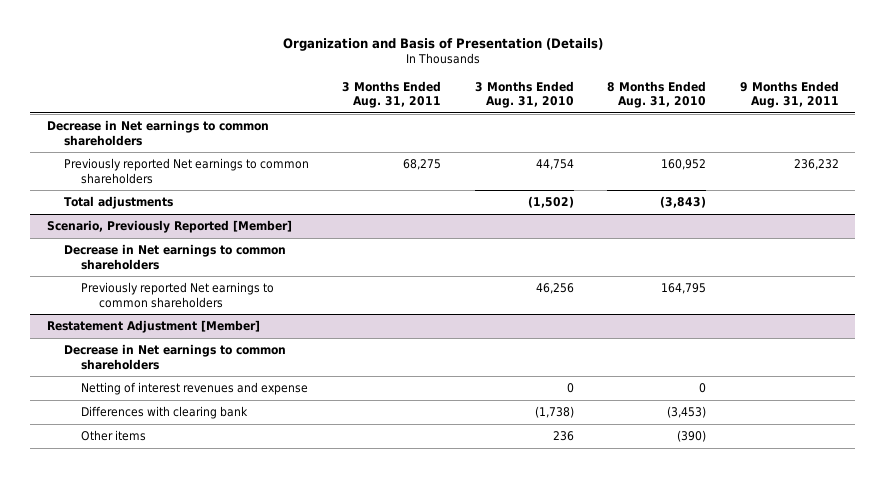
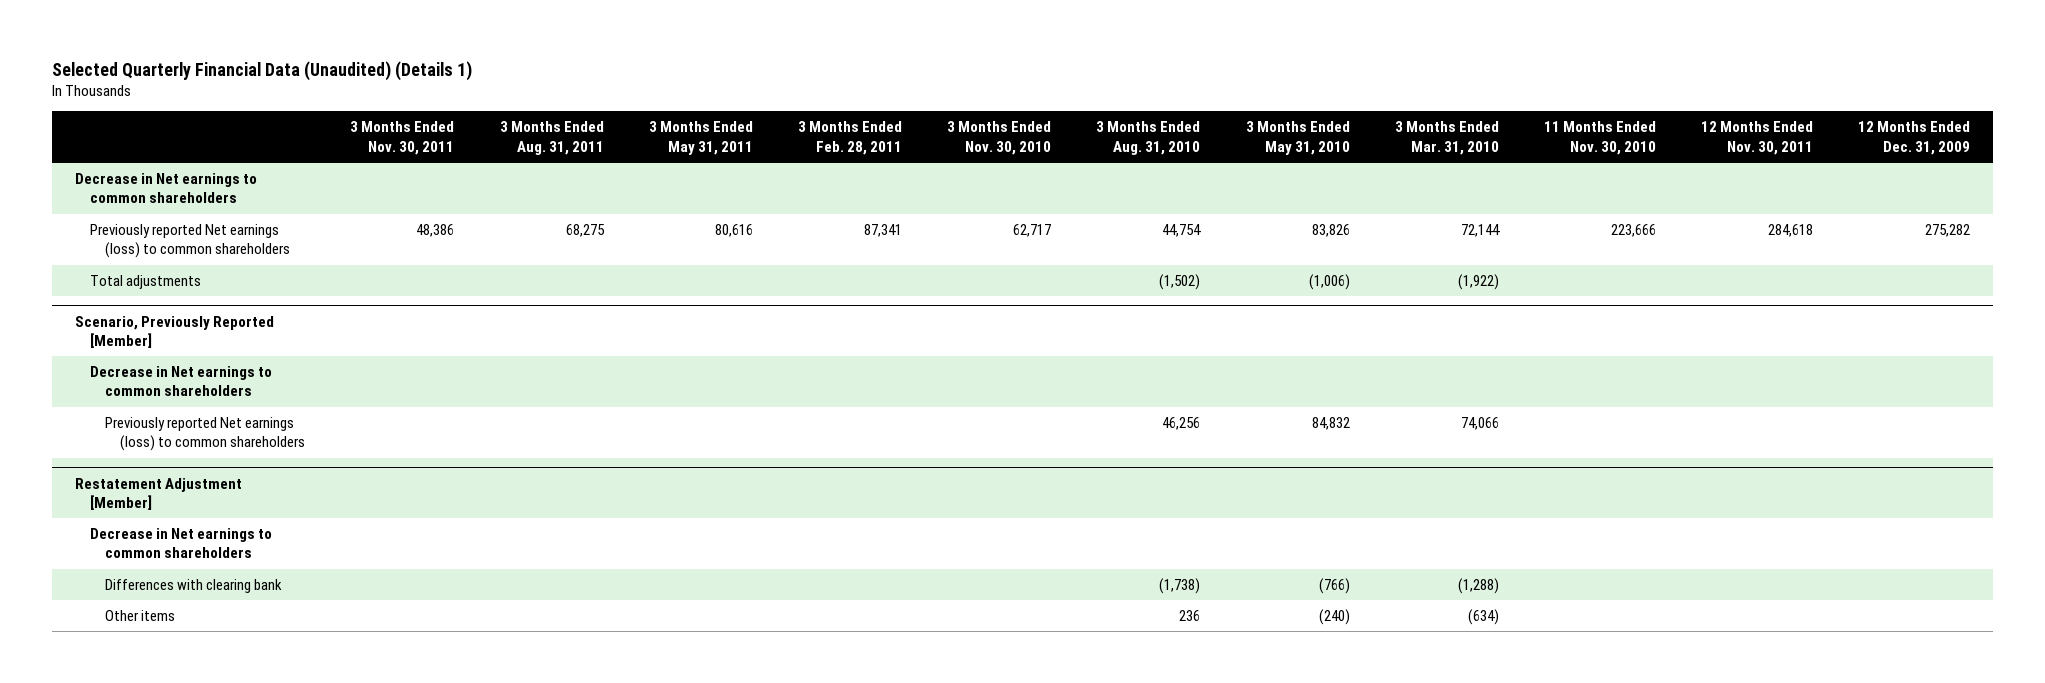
[282,37,603,51] Organization and Basis of Presentation (Details) -> [52,60,473,81] Selected Quarterly Financial Data (Unaudited) (Details 1)
[607,80,707,109] 8 Months Ended Aug. 31, 2010 -> none
[739,80,839,109] 9 Months Ended Aug. 31, 2011 -> none
none -> [350,121,455,155] 3 Months Ended Nov. 30, 2011
none -> [648,121,753,155] 3 Months Ended May 31, 2011
none -> [798,121,903,155] 3 Months Ended Feb. 28, 2011
none -> [947,121,1052,155] 3 Months Ended Nov. 30, 2010
none -> [1245,121,1350,155] 3 Months Ended May 31, 2010
none -> [1394,121,1499,155] 3 Months Ended Mar. 31, 2010
none -> [1544,121,1657,155] 11 Months Ended Nov. 30, 2010
none -> [1701,121,1814,155] 12 Months Ended Nov. 30, 2011
none -> [1858,121,1971,155] 12 Months Ended Dec. 31, 2009
[64,157,310,184] Previously reported Net earnings to common shareholders -> [89,223,291,259] Previously reported Net earnings (loss) to common shareholders
[81,281,275,308] Previously reported Net earnings to common shareholders -> [105,416,306,452] Previously reported Net earnings (loss) to common shareholders
[81,381,309,395] Netting of interest revenues and expense -> none

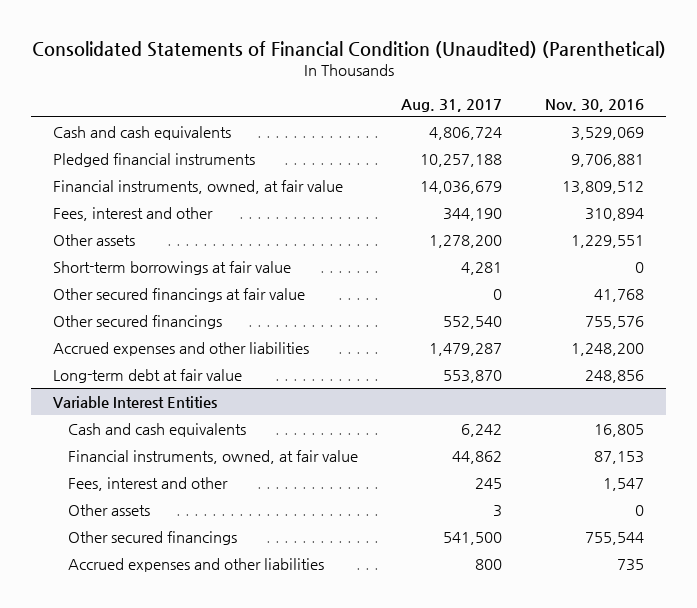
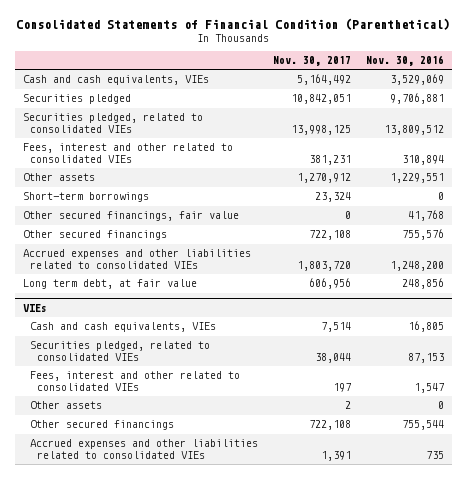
[31,40,666,58] Consolidated Statements of Financial Condition (Unaudited) (Parenthetical) -> [16,18,451,31] Consolidated Statements of Financial Condition (Parenthetical)
[401,98,503,112] Aug. 31, 2017 -> none
none -> [273,56,352,67] Nov. 30, 2017
[52,125,231,140] Cash and cash equivalents -> [22,75,209,86] Cash and cash equivalents, VIEs
[52,152,255,167] Pledged financial instruments -> [22,94,131,105] Securities pledged
[52,179,343,194] Financial instruments, owned, at fair value -> [22,113,203,134] Securities pledged, related to consolidated VIEs
[52,206,213,221] Fees, interest and other -> [22,143,233,164] Fees, interest and other related to consolidated VIEs
[52,260,291,275] Short-term borrowings at fair value -> [22,192,149,203] Short-term borrowings
[52,287,305,302] Other secured financings at fair value -> [22,211,239,222] Other secured financings, fair value
[52,341,309,356] Accrued expenses and other liabilities -> [22,249,251,270] Accrued expenses and other liabilities related to consolidated VIEs
[52,368,242,383] Long-term debt at fair value -> [22,279,197,290] Long term debt, at fair value
[52,395,217,408] Variable Interest Entities -> [22,304,47,313] VIEs
[67,422,246,437] Cash and cash equivalents -> [29,322,216,333] Cash and cash equivalents, VIEs
[67,449,358,464] Financial instruments, owned, at fair value -> [29,341,210,362] Securities pledged, related to consolidated VIEs
[67,476,228,491] Fees, interest and other -> [29,371,240,392] Fees, interest and other related to consolidated VIEs
[67,557,324,572] Accrued expenses and other liabilities -> [29,439,258,460] Accrued expenses and other liabilities related to consolidated VIEs

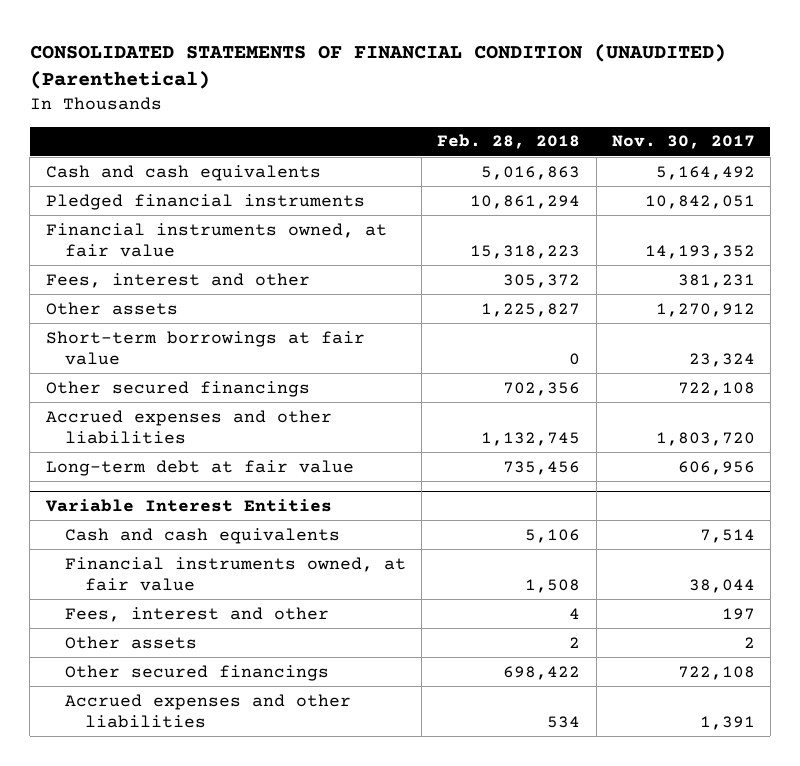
[16,18,451,31] Consolidated Statements of Financial Condition (Parenthetical) -> [29,43,726,90] CONSOLIDATED STATEMENTS OF FINANCIAL CONDITION (UNAUDITED) (Parenthetical)
[366,55,445,67] Nov. 30, 2016 -> none
none -> [437,134,581,150] Feb. 28, 2018
[22,113,203,134] Securities pledged, related to consolidated VIEs -> none
[22,75,209,86] Cash and cash equivalents, VIEs -> [45,164,321,181] Cash and cash equivalents
[22,94,131,105] Securities pledged -> [45,193,365,210] Pledged financial instruments
none -> [45,222,387,257] Financial instruments owned, at fair value
[22,143,233,164] Fees, interest and other related to consolidated VIEs -> [45,272,310,288] Fees, interest and other
[22,211,239,222] Other secured financings, fair value -> none
[22,192,149,203] Short-term borrowings -> [45,330,365,365] Short-term borrowings at fair value
[22,249,251,270] Accrued expenses and other liabilities related to consolidated VIEs -> [45,409,332,444] Accrued expenses and other liabilities
[22,279,197,290] Long term debt, at fair value -> [45,459,354,476] Long-term debt at fair value
[22,304,47,313] VIEs -> [44,499,332,513] Variable Interest Entities
[29,322,216,333] Cash and cash equivalents, VIEs -> [65,527,341,544] Cash and cash equivalents
[29,341,210,362] Securities pledged, related to consolidated VIEs -> [65,556,407,591] Financial instruments owned, at fair value
[29,371,240,392] Fees, interest and other related to consolidated VIEs -> [65,606,330,622] Fees, interest and other
[29,439,258,460] Accrued expenses and other liabilities related to consolidated VIEs -> [65,693,352,728] Accrued expenses and other liabilities

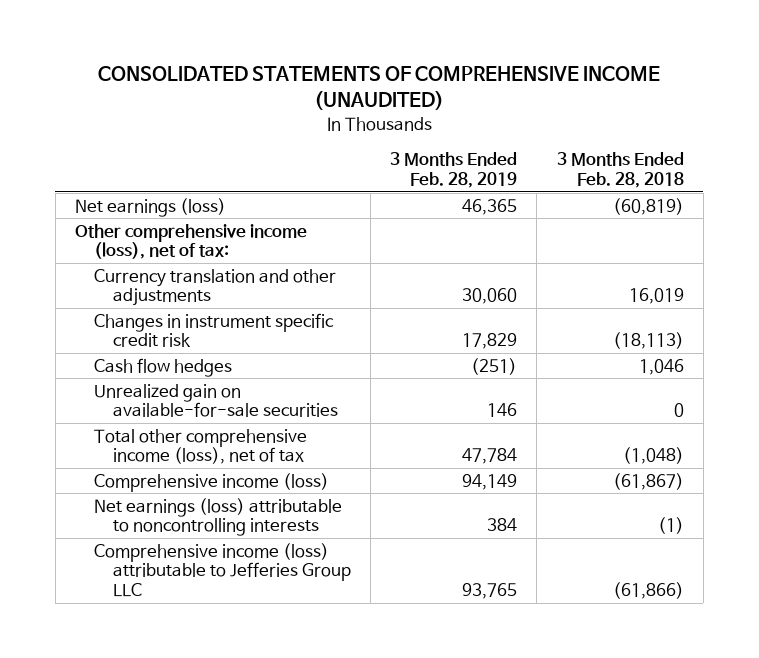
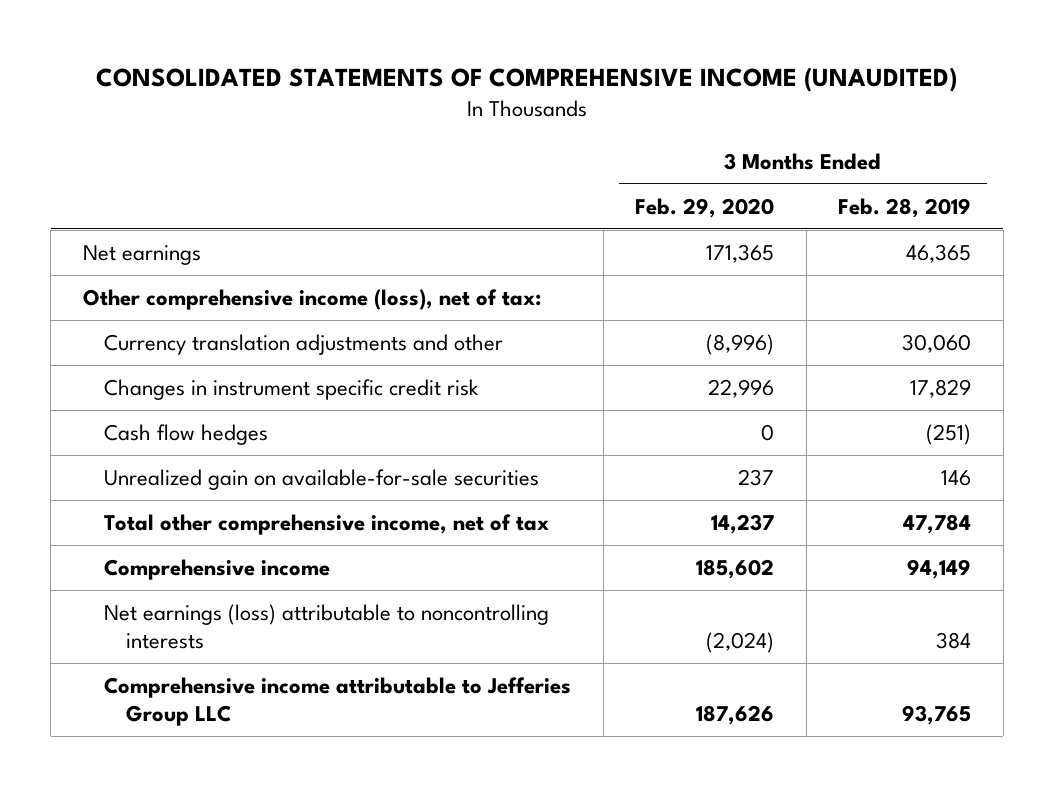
[556,152,684,189] 3 Months Ended Feb. 28, 2018 -> none
none -> [635,197,775,218] Feb. 29, 2020
[75,197,227,217] Net earnings (loss) -> [82,244,201,265] Net earnings
[93,268,336,307] Currency translation and other adjustments -> [104,333,504,355] Currency translation adjustments and other
[93,428,307,465] Total other comprehensive income (loss), net of tax -> [104,513,550,535] Total other comprehensive income, net of tax
[93,472,329,492] Comprehensive income (loss) -> [104,558,331,580] Comprehensive income
[93,542,351,598] Comprehensive income (loss) attributable to Jefferies Group LLC -> [104,676,572,727] Comprehensive income attributable to Jefferies Group LLC

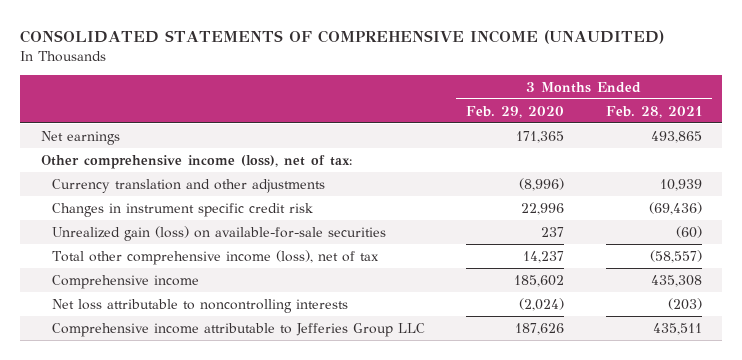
[838,197,972,218] Feb. 28, 2019 -> none
none -> [605,105,702,118] Feb. 28, 2021
[104,333,504,355] Currency translation adjustments and other -> [52,178,326,193] Currency translation and other adjustments
[104,423,269,445] Cash flow hedges -> none
[104,468,540,490] Unrealized gain on available-for-sale securities -> [52,225,387,241] Unrealized gain (loss) on available-for-sale securities
[104,513,550,535] Total other comprehensive income, net of tax -> [52,249,380,265] Total other comprehensive income (loss), net of tax
[104,603,550,650] Net earnings (loss) attributable to noncontrolling interests -> [52,298,349,313] Net loss attributable to noncontrolling interests

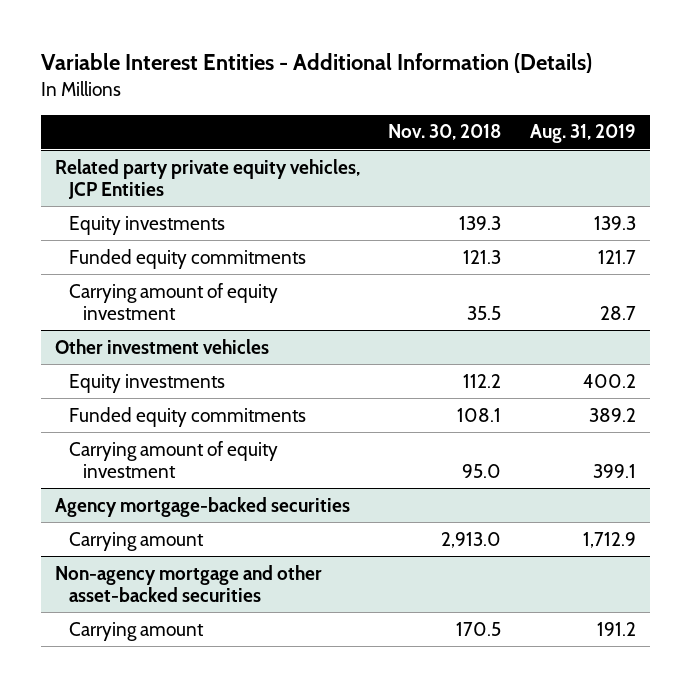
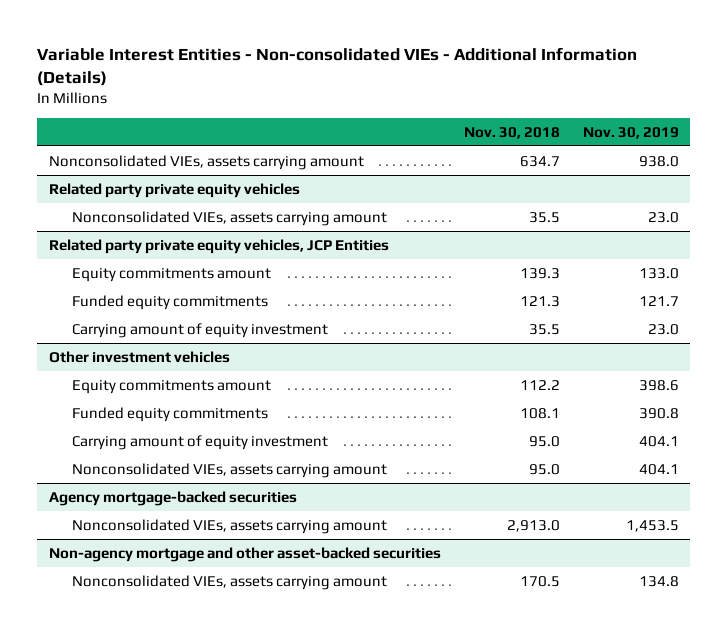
[40,53,592,74] Variable Interest Entities - Additional Information (Details) -> [37,47,638,87] Variable Interest Entities - Non-consolidated VIEs - Additional Information (Details)
[529,124,636,144] Aug. 31, 2019 -> none
none -> [582,126,679,139] Nov. 30, 2019
none -> [48,154,364,170] Nonconsolidated VIEs, assets carrying amount
none -> [48,182,300,198] Related party private equity vehicles
none -> [72,210,388,226] Nonconsolidated VIEs, assets carrying amount
[69,215,226,235] Equity investments -> [72,267,272,282] Equity commitments amount
[69,373,226,393] Equity investments -> [72,379,272,394] Equity commitments amount
none -> [72,462,388,478] Nonconsolidated VIEs, assets carrying amount
[69,531,205,551] Carrying amount -> [72,518,388,534] Nonconsolidated VIEs, assets carrying amount
[69,621,205,641] Carrying amount -> [72,574,388,590] Nonconsolidated VIEs, assets carrying amount

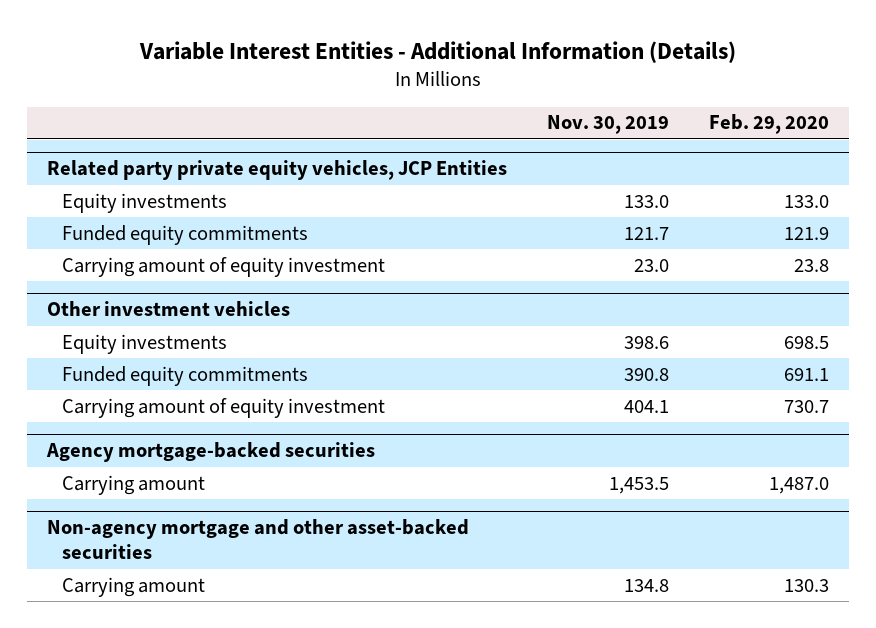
[37,47,638,87] Variable Interest Entities - Non-consolidated VIEs - Additional Information (Details) -> [138,40,736,63] Variable Interest Entities - Additional Information (Details)
[463,126,560,139] Nov. 30, 2018 -> none
none -> [708,114,829,135] Feb. 29, 2020
[48,154,364,170] Nonconsolidated VIEs, assets carrying amount -> none
[48,182,300,198] Related party private equity vehicles -> none
[72,210,388,226] Nonconsolidated VIEs, assets carrying amount -> none
[72,267,272,282] Equity commitments amount -> [61,192,227,213] Equity investments
[72,379,272,394] Equity commitments amount -> [61,333,227,354] Equity investments
[72,462,388,478] Nonconsolidated VIEs, assets carrying amount -> none
[72,518,388,534] Nonconsolidated VIEs, assets carrying amount -> [61,474,205,495] Carrying amount
[72,574,388,590] Nonconsolidated VIEs, assets carrying amount -> [61,576,205,597] Carrying amount

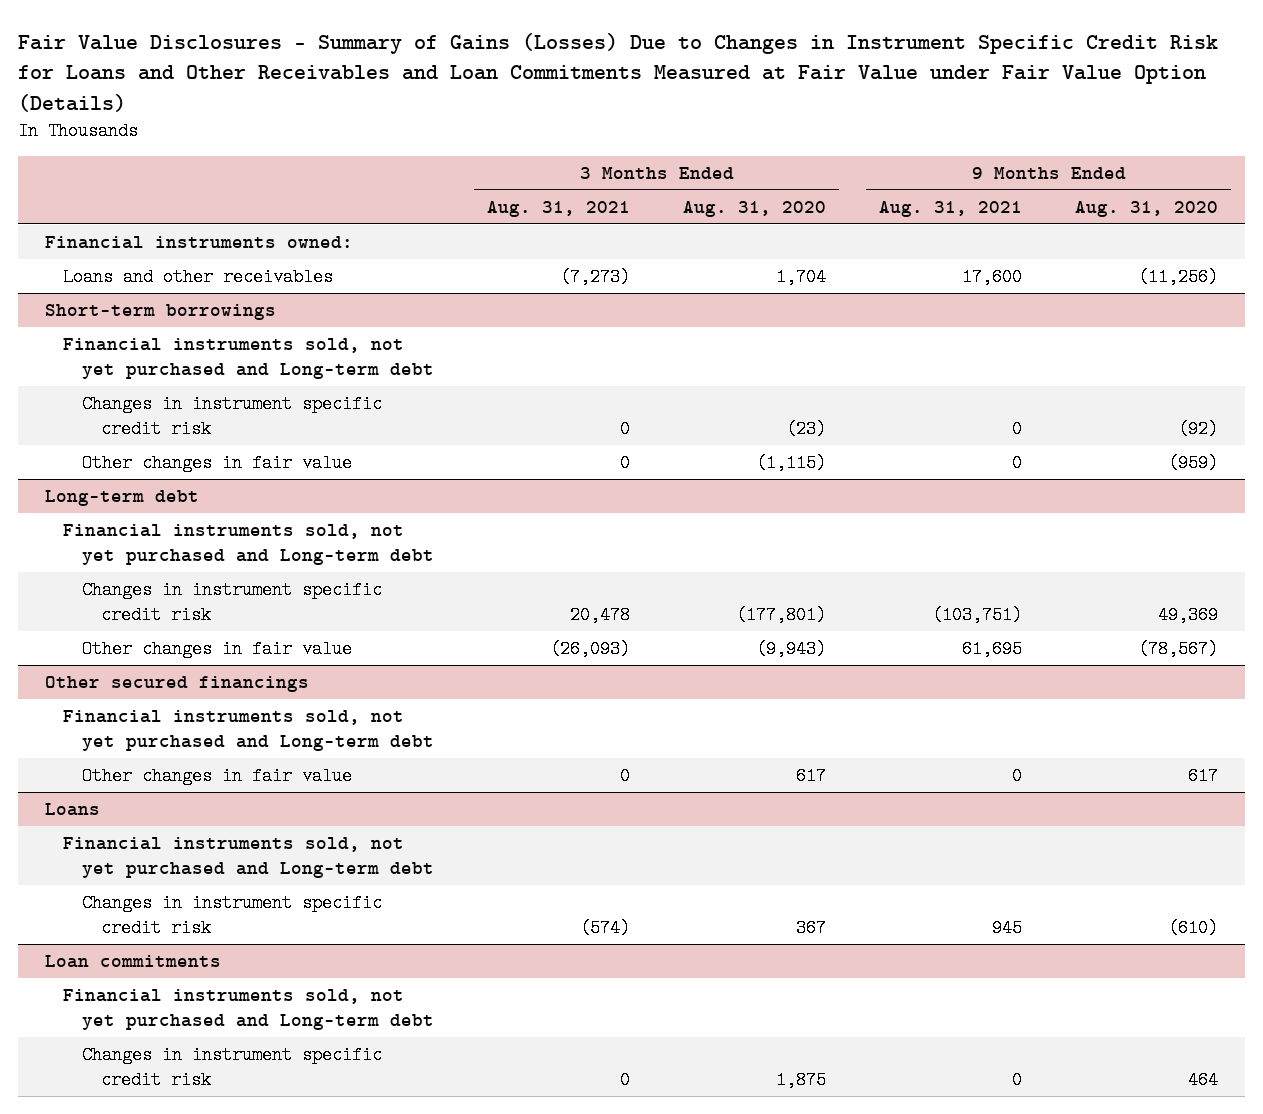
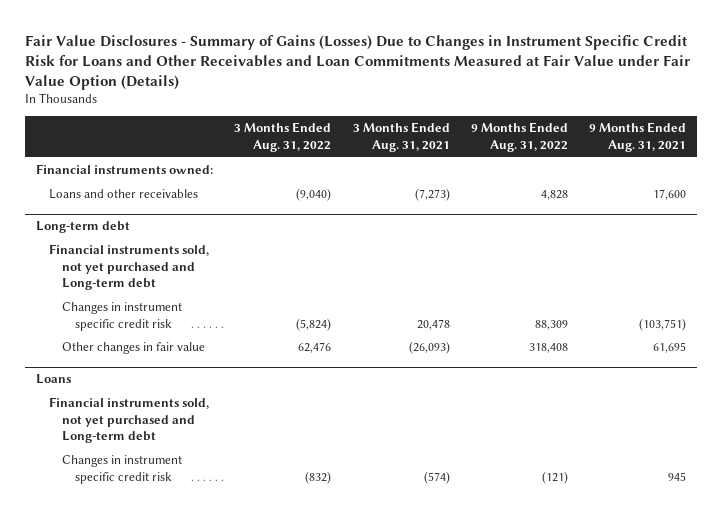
[683,200,827,217] Aug. 31, 2020 -> none
[1075,200,1219,217] Aug. 31, 2020 -> none
none -> [234,122,332,152] 3 Months Ended Aug. 31, 2022
none -> [470,122,568,152] 9 Months Ended Aug. 31, 2022
[44,303,276,320] Short-term borrowings -> none
[63,337,435,380] Financial instruments sold, not yet purchased and Long-term debt -> none
[82,394,383,439] Changes in instrument specific credit risk -> none
[82,453,353,472] Other changes in fair value -> none
[44,675,309,692] Other secured financings -> none
[63,709,435,752] Financial instruments sold, not yet purchased and Long-term debt -> none
[82,766,353,785] Other changes in fair value -> none
[44,954,221,968] Loan commitments -> none
[63,988,435,1031] Financial instruments sold, not yet purchased and Long-term debt -> none
[82,1045,383,1090] Changes in instrument specific credit risk -> none

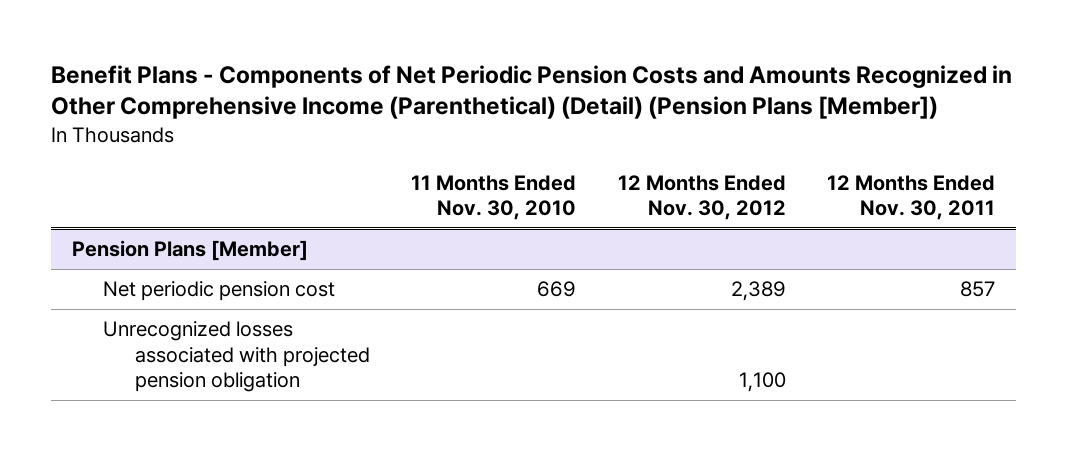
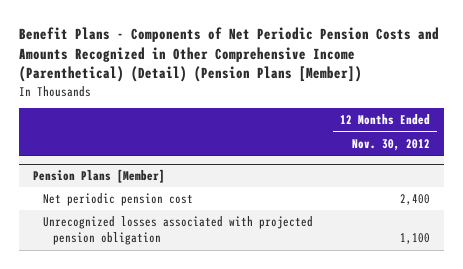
[411,174,577,220] 11 Months Ended Nov. 30, 2010 -> none
[827,174,996,220] 12 Months Ended Nov. 30, 2011 -> none
[730,281,786,302] 2,389 -> [400,194,431,206] 2,400

